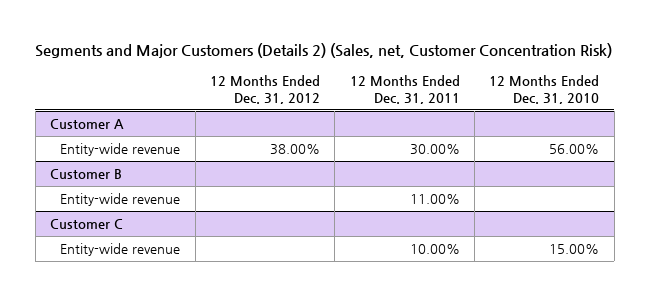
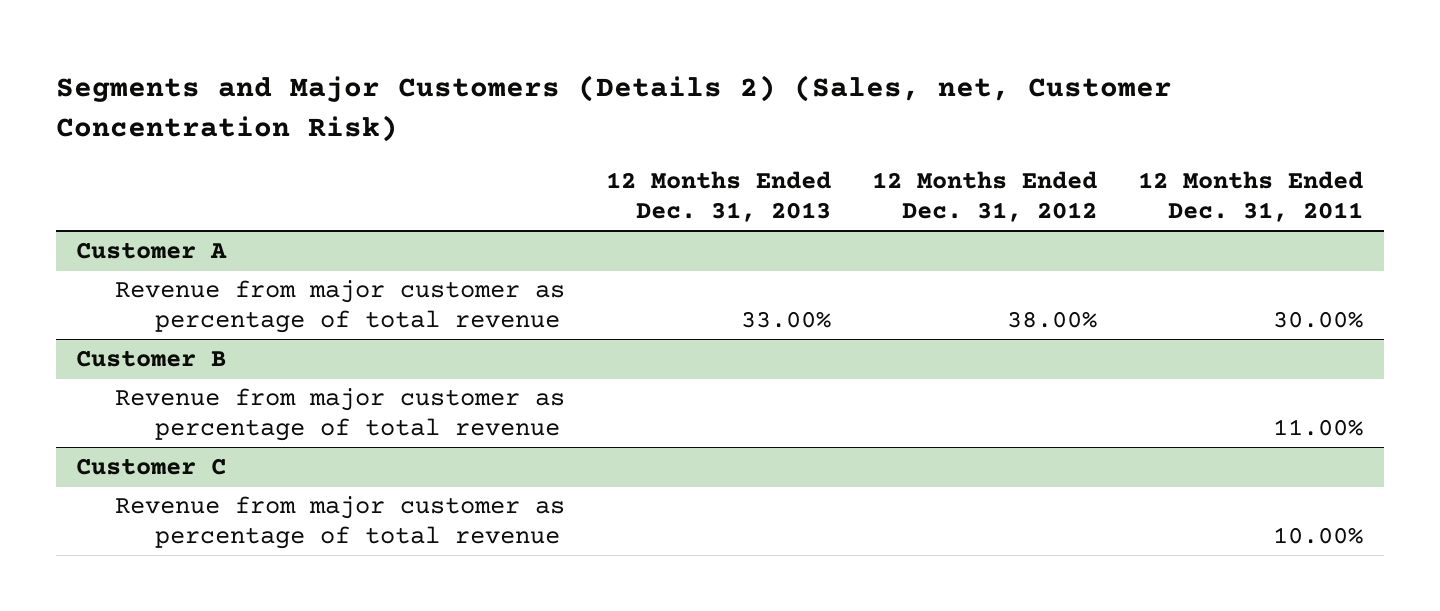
[489,74,600,104] 12 Months Ended Dec. 31, 2010 -> none
none -> [606,171,832,223] 12 Months Ended Dec. 31, 2013
[60,143,181,157] Entity-wide revenue -> [115,279,566,333] Revenue from major customer as percentage of total revenue
[60,193,181,207] Entity-wide revenue -> [115,387,566,441] Revenue from major customer as percentage of total revenue
[60,243,181,257] Entity-wide revenue -> [115,495,566,549] Revenue from major customer as percentage of total revenue

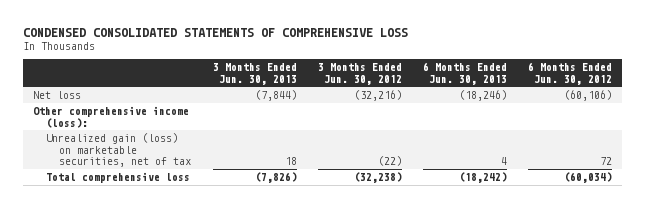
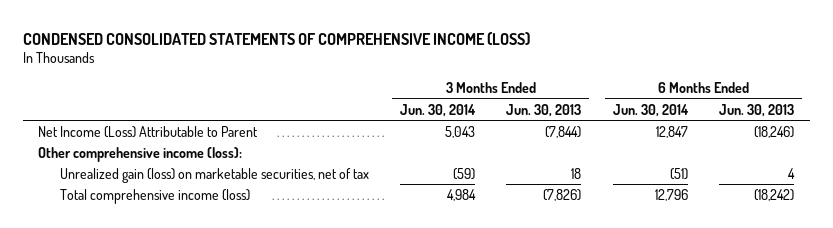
[22,28,408,38] CONDENSED CONSOLIDATED STATEMENTS OF COMPREHENSIVE LOSS -> [22,31,530,45] CONDENSED CONSOLIDATED STATEMENTS OF COMPREHENSIVE INCOME (LOSS)
[317,63,402,85] 3 Months Ended Jun. 30, 2012 -> none
[527,62,612,85] 6 Months Ended Jun. 30, 2012 -> none
none -> [400,103,477,117] Jun. 30, 2014
none -> [612,103,689,117] Jun. 30, 2014
[33,91,82,100] Net loss -> [38,125,259,138] Net Income (Loss) Attributable to Parent
[46,172,191,184] Total comprehensive loss -> [59,188,250,204] Total comprehensive income (loss)

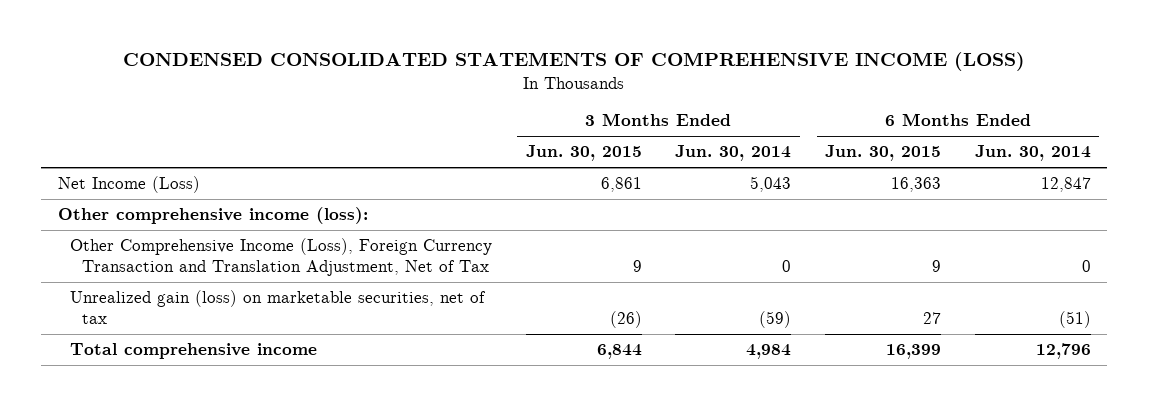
[506,103,582,117] Jun. 30, 2013 -> none
[719,103,795,117] Jun. 30, 2013 -> none
none -> [525,145,642,162] Jun. 30, 2015
none -> [824,145,941,162] Jun. 30, 2015
[38,125,259,138] Net Income (Loss) Attributable to Parent -> [57,176,200,194] Net Income (Loss)
none -> [69,238,492,277] Other Comprehensive Income (Loss), Foreign Currency Transaction and Translation Adjustment, Net of Tax
[59,188,250,204] Total comprehensive income (loss) -> [69,343,317,360] Total comprehensive income

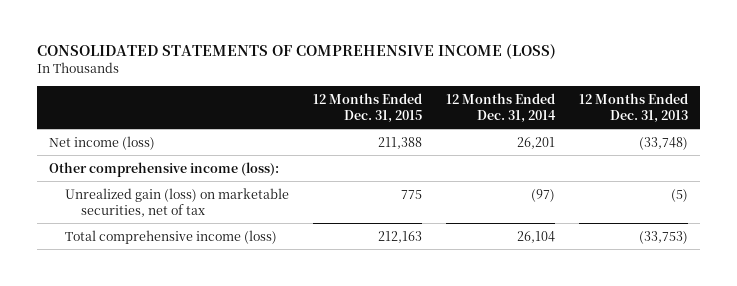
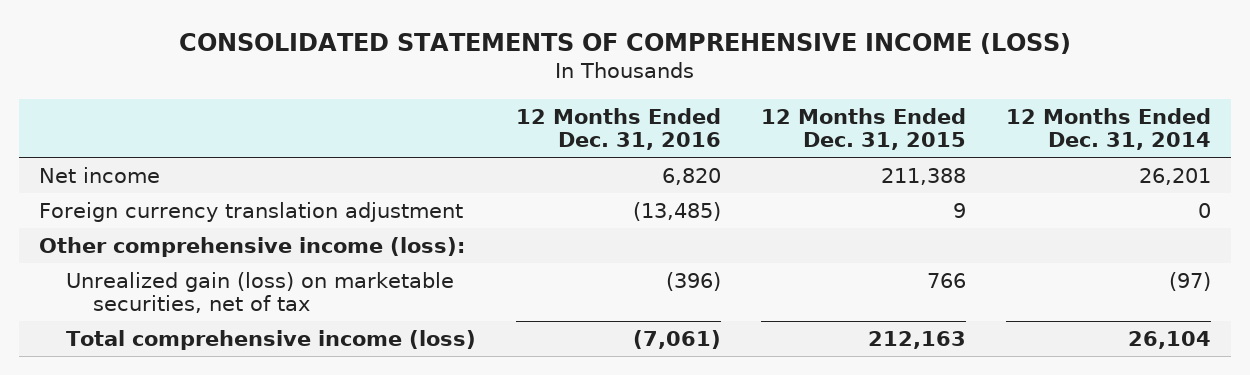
[579,92,689,123] 12 Months Ended Dec. 31, 2013 -> none
none -> [515,107,721,151] 12 Months Ended Dec. 31, 2016
[48,135,155,150] Net income (loss) -> [39,166,161,183] Net income
none -> [39,201,464,222] Foreign currency translation adjustment
[400,189,422,199] 775 -> [926,272,966,288] 766

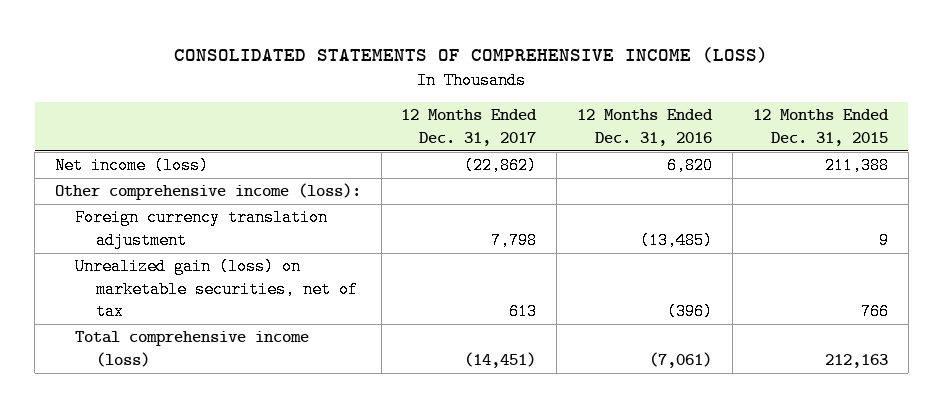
[1005,107,1211,151] 12 Months Ended Dec. 31, 2014 -> none
none -> [401,109,538,146] 12 Months Ended Dec. 31, 2017
[39,166,161,183] Net income -> [54,157,209,175] Net income (loss)
[39,201,464,222] Foreign currency translation adjustment -> [75,209,329,249] Foreign currency translation adjustment

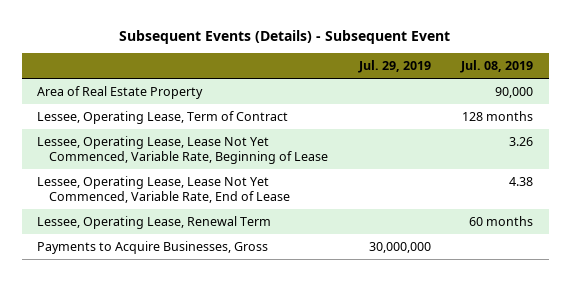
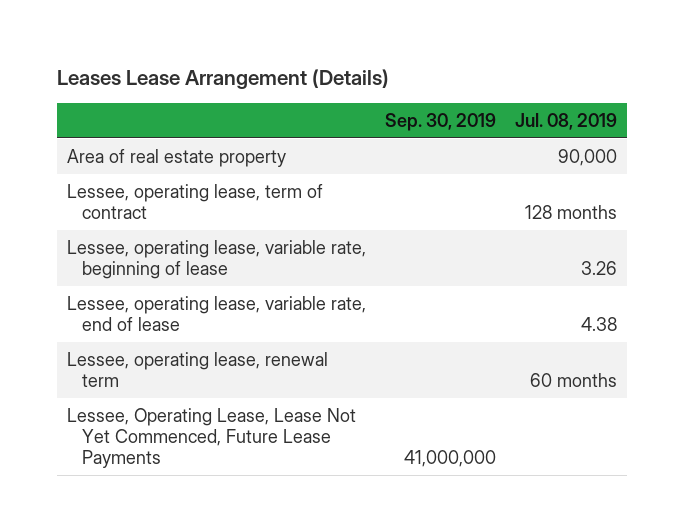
[119,29,451,44] Subsequent Events (Details) - Subsequent Event -> [57,68,390,89] Leases Lease Arrangement (Details)
[357,60,431,74] Jul. 29, 2019 -> none
none -> [384,112,496,131] Sep. 30, 2019
[37,240,269,254] Payments to Acquire Businesses, Gross -> none
[37,85,204,99] Area of Real Estate Property -> [66,148,286,167] Area of real estate property
[37,110,289,124] Lessee, Operating Lease, Term of Contract -> [66,183,323,219] Lessee, operating lease, term of contract
[37,135,328,165] Lessee, Operating Lease, Lease Not Yet Commenced, Variable Rate, Beginning of Lease -> [66,239,366,279] Lessee, operating lease, variable rate, beginning of lease
[37,175,290,204] Lessee, Operating Lease, Lease Not Yet Commenced, Variable Rate, End of Lease -> [66,295,366,331] Lessee, operating lease, variable rate, end of lease
[37,215,272,229] Lessee, Operating Lease, Renewal Term -> [66,351,328,387] Lessee, operating lease, renewal term
none -> [66,407,356,469] Lessee, Operating Lease, Lease Not Yet Commenced, Future Lease Payments

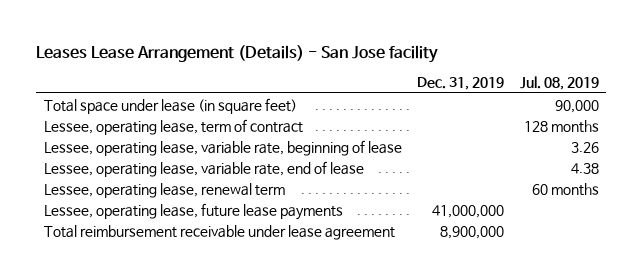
[57,68,390,89] Leases Lease Arrangement (Details) -> [36,44,439,63] Leases Lease Arrangement (Details) - San Jose facility
[384,112,496,131] Sep. 30, 2019 -> none
none -> [417,77,505,91] Dec. 31, 2019
[66,148,286,167] Area of real estate property -> [44,97,298,114] Total space under lease (in square feet)
[66,407,356,469] Lessee, Operating Lease, Lease Not Yet Commenced, Future Lease Payments -> [44,202,344,220] Lessee, operating lease, future lease payments
none -> [44,224,396,240] Total reimbursement receivable under lease agreement

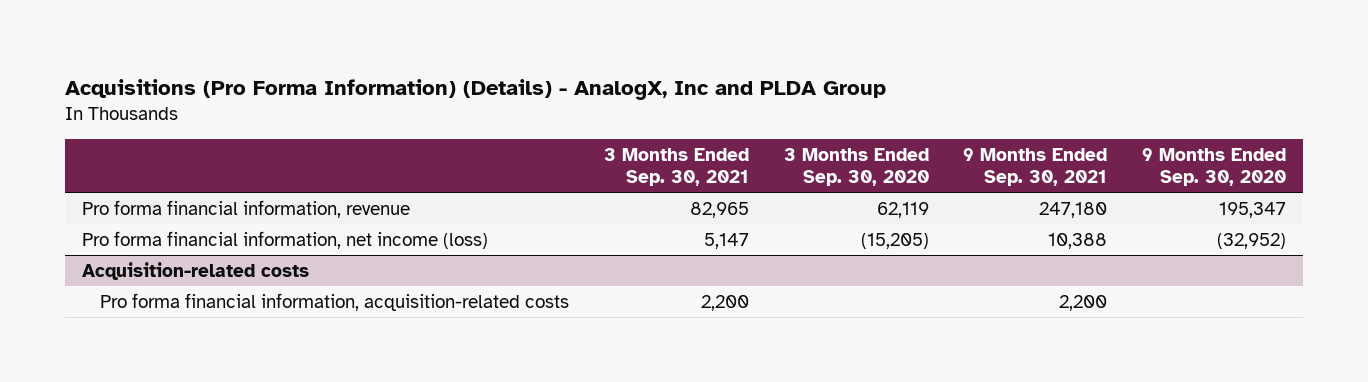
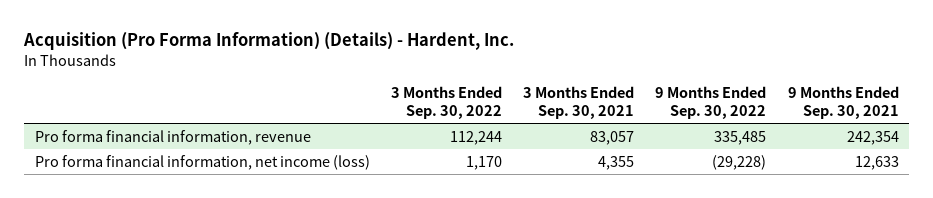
[65,78,887,100] Acquisitions (Pro Forma Information) (Details) - AnalogX, Inc and PLDA Group -> [22,32,514,51] Acquisition (Pro Forma Information) (Details) - Hardent, Inc.
[783,148,929,187] 3 Months Ended Sep. 30, 2020 -> none
[1141,148,1286,187] 9 Months Ended Sep. 30, 2020 -> none
none -> [390,85,502,119] 3 Months Ended Sep. 30, 2022
none -> [655,85,767,119] 9 Months Ended Sep. 30, 2022
[82,261,310,280] Acquisition-related costs -> none
[100,292,570,311] Pro forma financial information, acquisition-related costs -> none
[689,201,749,218] 82,965 -> [590,130,635,145] 83,057
[1039,201,1108,218] 247,180 -> [846,130,899,145] 242,354
[703,232,749,249] 5,147 -> [598,155,635,170] 4,355
[1048,232,1108,249] 10,388 -> [854,155,899,170] 12,633

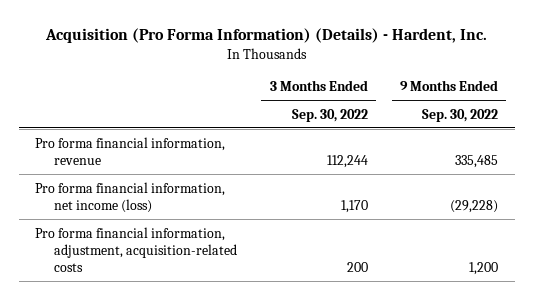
[523,85,635,119] 3 Months Ended Sep. 30, 2021 -> none
[787,85,899,119] 9 Months Ended Sep. 30, 2021 -> none
none -> [35,226,237,272] Pro forma financial information, adjustment, acquisition-related costs

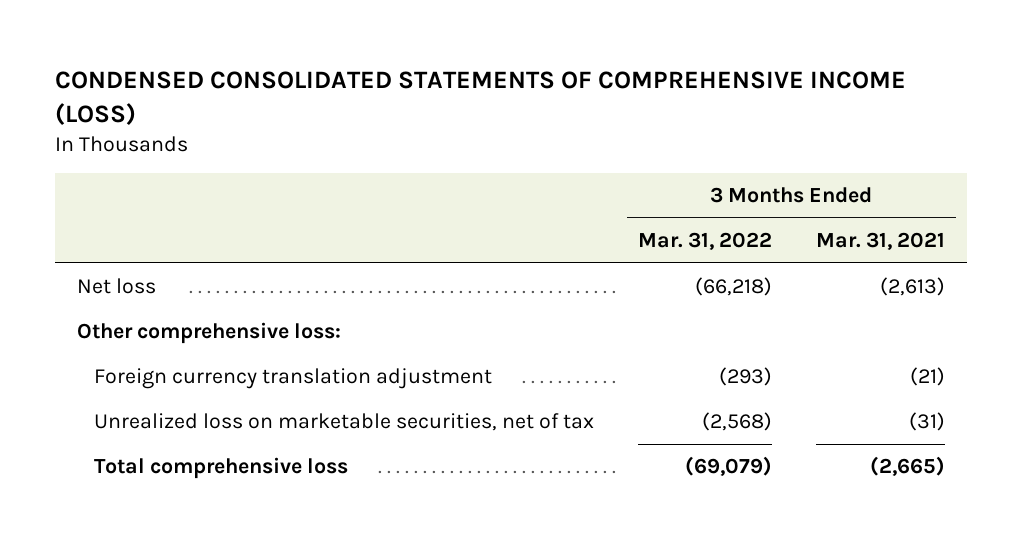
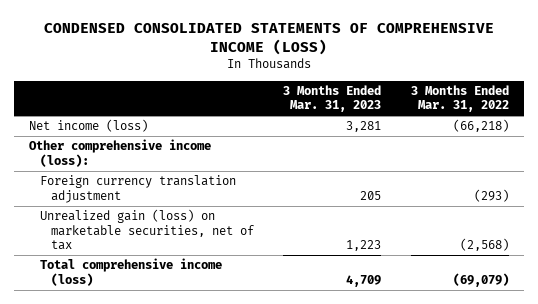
[815,232,945,251] Mar. 31, 2021 -> none
none -> [283,84,382,113] 3 Months Ended Mar. 31, 2023
[76,278,156,295] Net loss -> [29,119,149,133] Net income (loss)
[76,322,341,345] Other comprehensive loss: -> [29,139,212,167] Other comprehensive income (loss):
[93,413,594,432] Unrealized loss on marketable securities, net of tax -> [39,209,254,251] Unrealized gain (loss) on marketable securities, net of tax
[93,457,348,480] Total comprehensive loss -> [39,258,222,286] Total comprehensive income (loss)

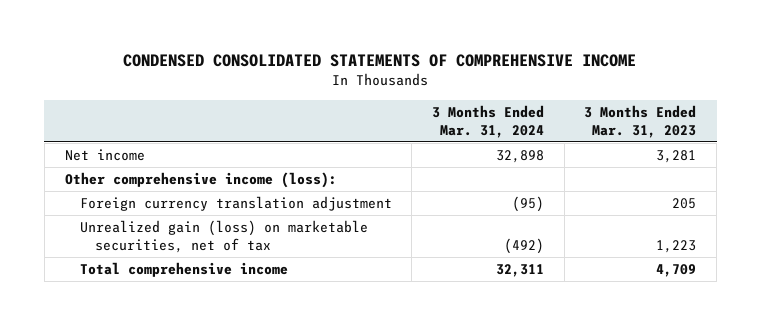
[44,23,495,55] CONDENSED CONSOLIDATED STATEMENTS OF COMPREHENSIVE INCOME (LOSS) -> [123,54,637,68] CONDENSED CONSOLIDATED STATEMENTS OF COMPREHENSIVE INCOME
[411,84,510,113] 3 Months Ended Mar. 31, 2022 -> none
none -> [431,104,544,138] 3 Months Ended Mar. 31, 2024
[29,119,149,133] Net income (loss) -> [64,148,145,161] Net income
[39,258,222,286] Total comprehensive income (loss) -> [79,261,288,277] Total comprehensive income

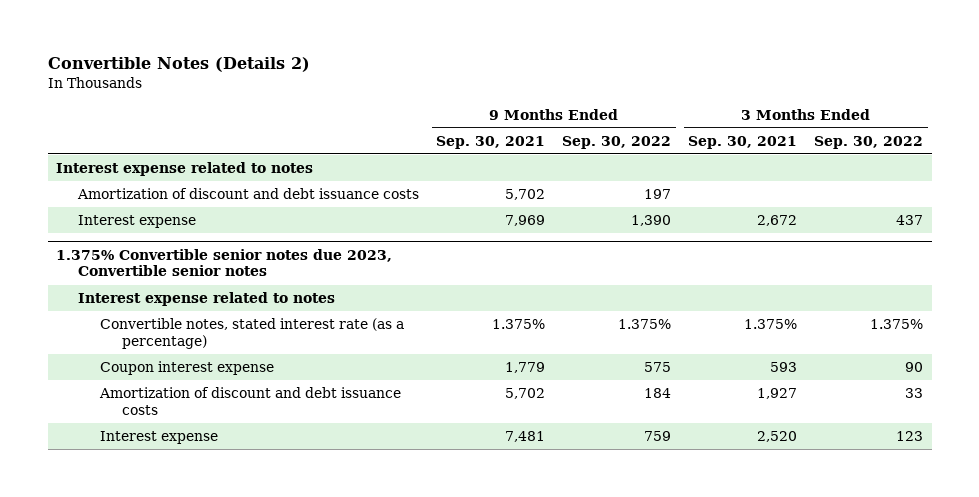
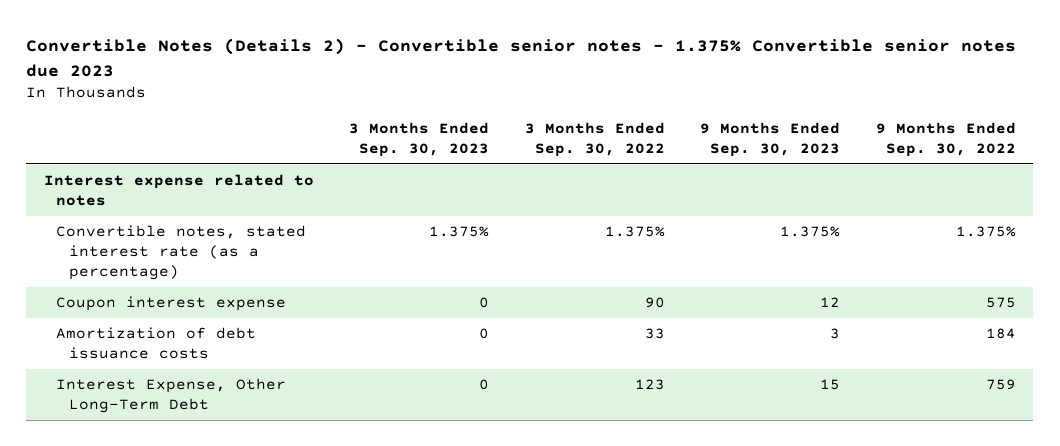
[47,57,310,73] Convertible Notes (Details 2) -> [26,38,1017,77] Convertible Notes (Details 2) - Convertible senior notes - 1.375% Convertible senior notes due 2023
[436,135,546,149] Sep. 30, 2021 -> none
[688,135,798,149] Sep. 30, 2021 -> none
none -> [349,122,490,157] 3 Months Ended Sep. 30, 2023
none -> [700,122,841,157] 9 Months Ended Sep. 30, 2023
[77,188,420,200] Amortization of discount and debt issuance costs -> none
[78,215,197,229] Interest expense -> none
[56,248,393,277] 1.375% Convertible senior notes due 2023, Convertible senior notes -> none
[78,292,336,307] Interest expense related to notes -> none
[99,387,402,416] Amortization of discount and debt issuance costs -> [56,327,257,359] Amortization of debt issuance costs
[100,431,219,445] Interest expense -> [56,378,287,413] Interest Expense, Other Long-Term Debt

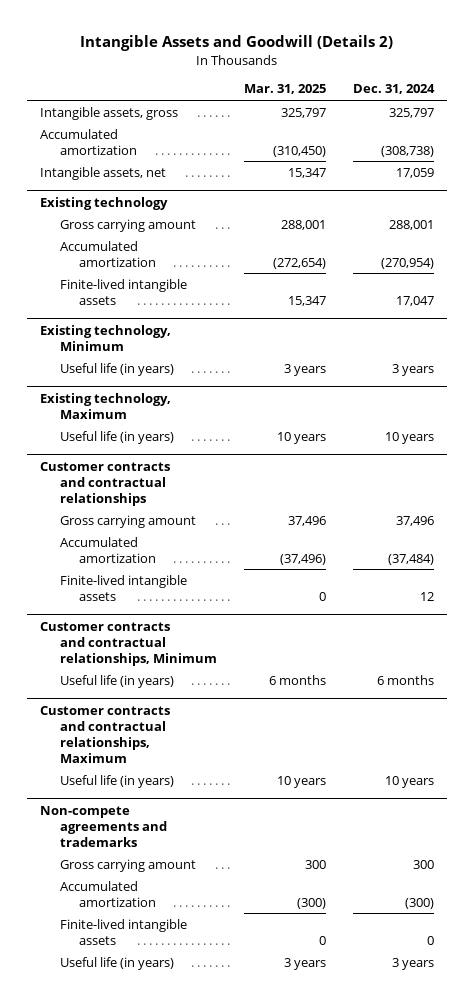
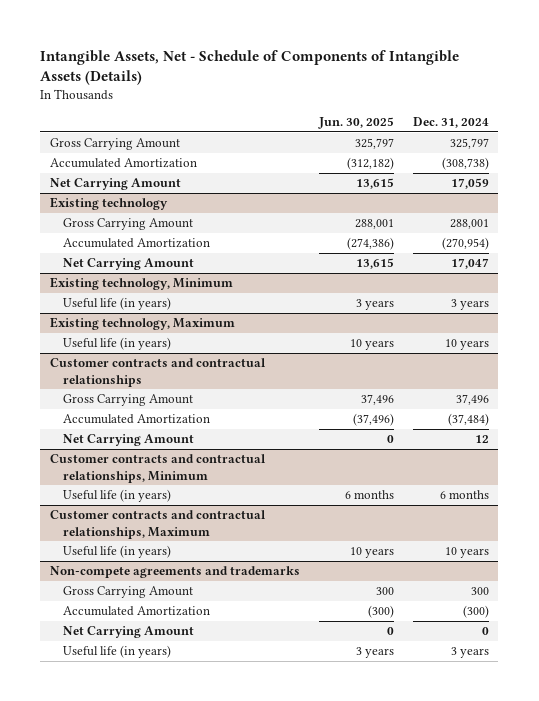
[80,35,394,52] Intangible Assets and Goodwill (Details 2) -> [40,49,460,85] Intangible Assets, Net - Schedule of Components of Intangible Assets (Details)
[243,84,326,95] Mar. 31, 2025 -> none
none -> [317,116,394,129] Jun. 30, 2025
[40,106,179,120] Intangible assets, gross -> [49,138,180,151] Gross Carrying Amount
[40,128,137,155] Accumulated amortization -> [49,158,197,169] Accumulated Amortization
[40,166,167,180] Intangible assets, net -> [49,178,181,191] Net Carrying Amount
[59,218,196,232] Gross carrying amount -> [63,218,194,231] Gross Carrying Amount
[59,240,157,267] Accumulated amortization -> [63,238,211,249] Accumulated Amortization
[59,278,187,305] Finite-lived intangible assets -> [63,258,195,271] Net Carrying Amount
[59,514,196,528] Gross carrying amount -> [63,394,194,407] Gross Carrying Amount
[59,536,157,563] Accumulated amortization -> [63,414,211,425] Accumulated Amortization
[59,574,187,601] Finite-lived intangible assets -> [63,434,195,447] Net Carrying Amount
[59,858,196,872] Gross carrying amount -> [63,586,194,599] Gross Carrying Amount
[59,880,157,907] Accumulated amortization -> [63,606,211,617] Accumulated Amortization
[59,918,187,945] Finite-lived intangible assets -> [63,626,195,639] Net Carrying Amount

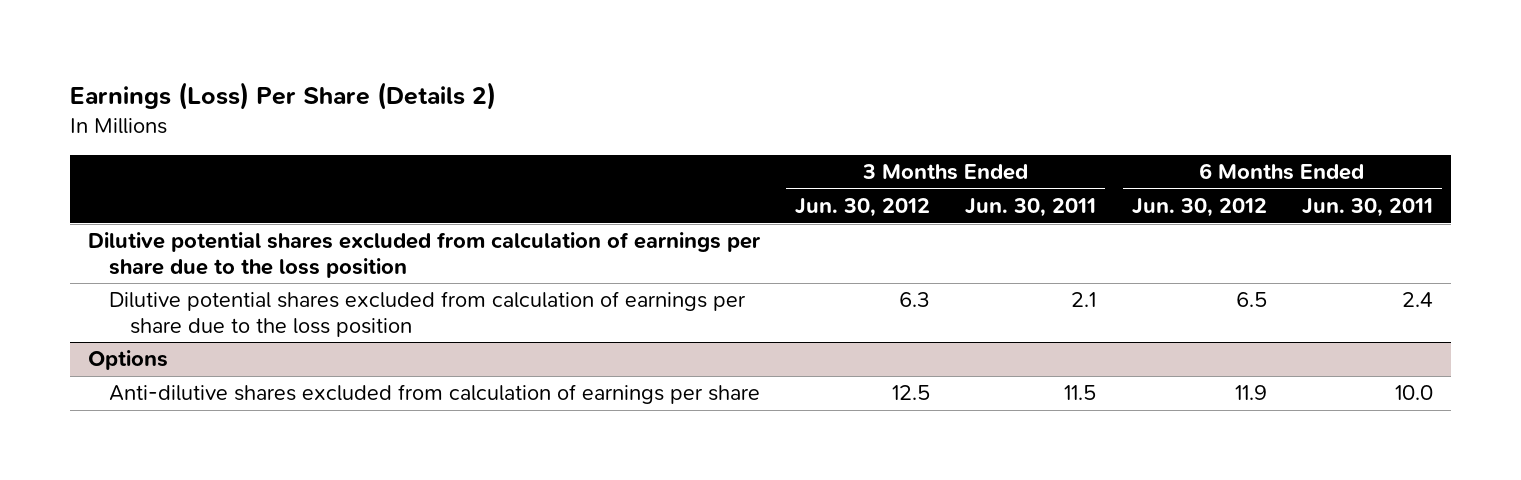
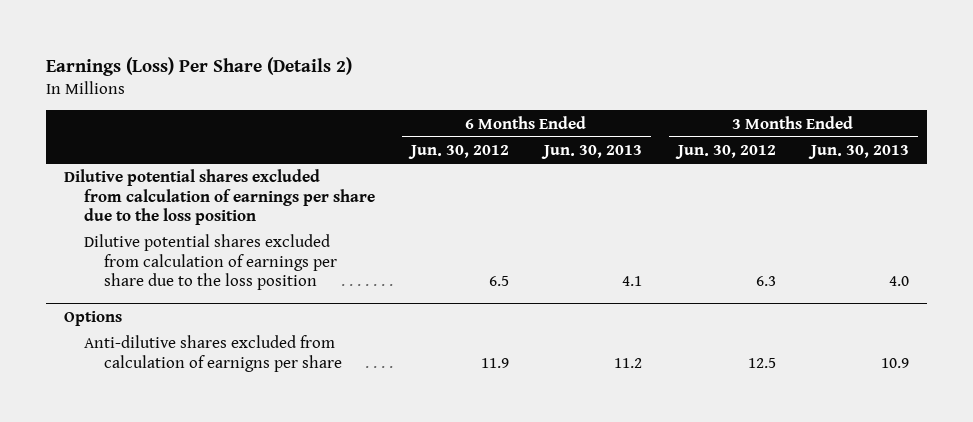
[965,198,1097,218] Jun. 30, 2011 -> none
[1302,198,1434,218] Jun. 30, 2011 -> none
none -> [541,145,643,160] Jun. 30, 2013
none -> [808,145,910,160] Jun. 30, 2013
[108,384,760,405] Anti-dilutive shares excluded from calculation of earnings per share -> [84,335,343,372] Anti-dilutive shares excluded from calculation of earnigns per share

